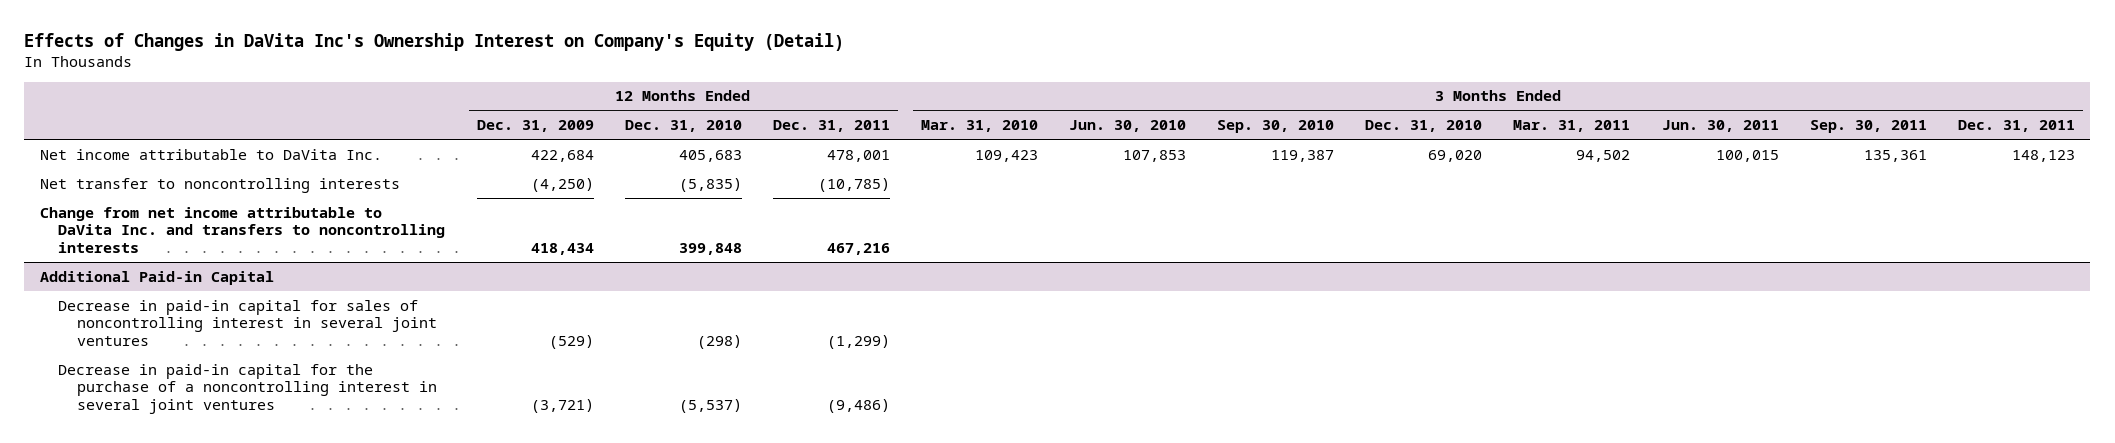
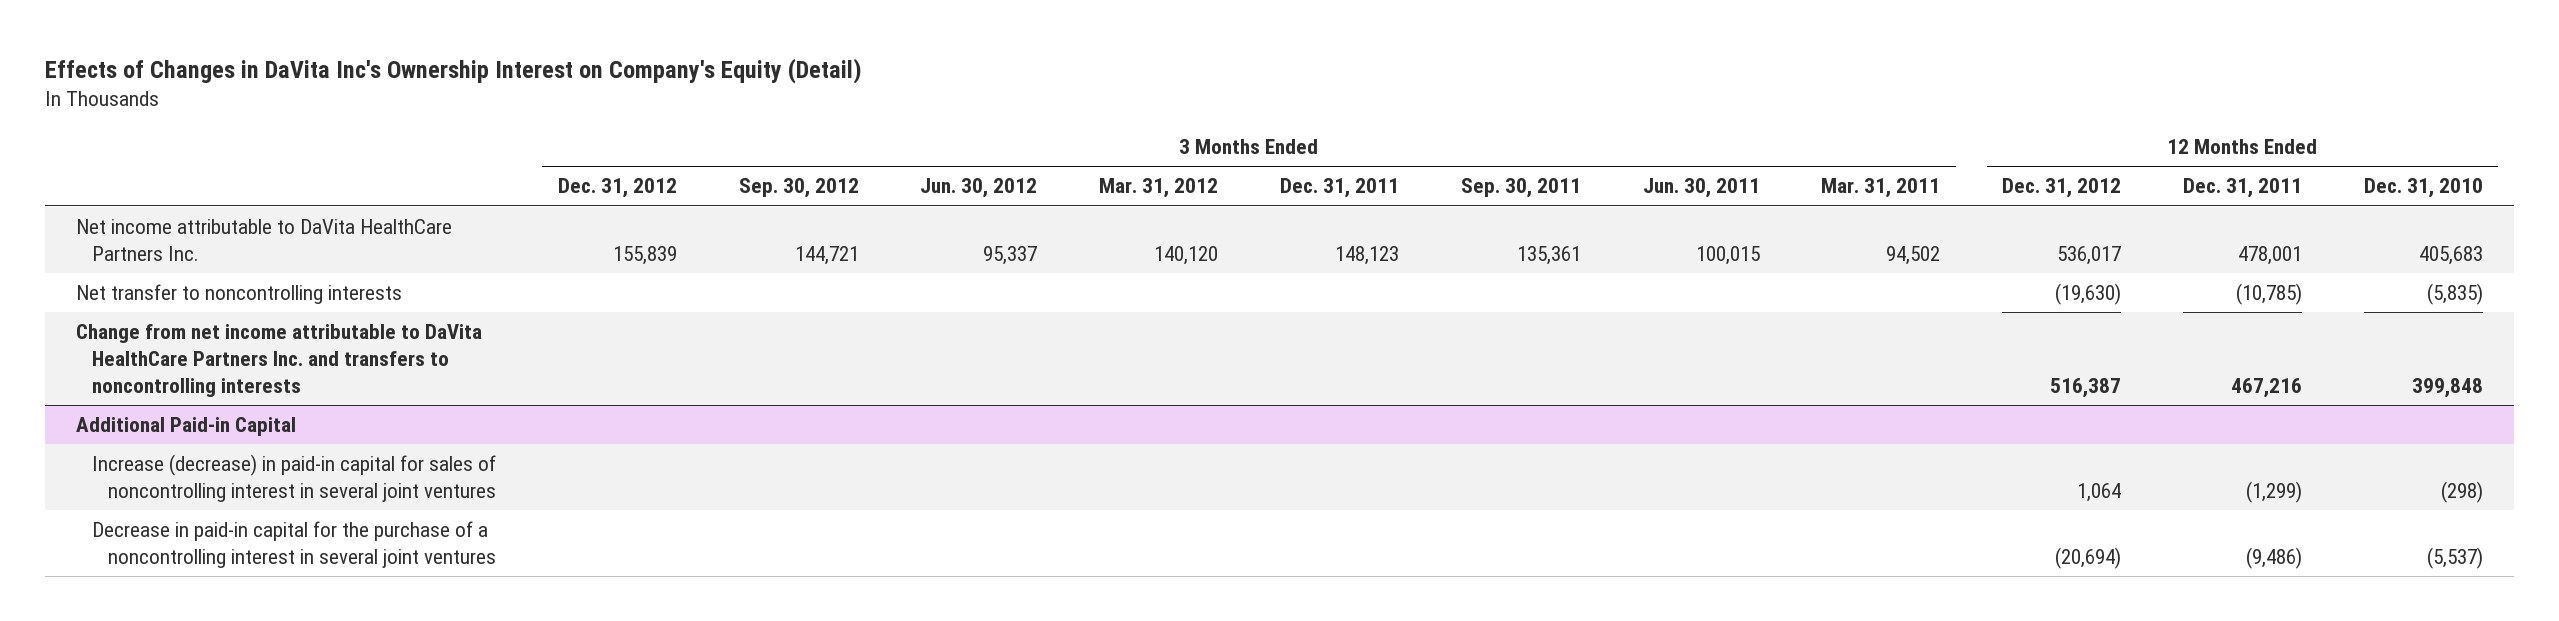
[476,120,594,133] Dec. 31, 2009 -> none
[920,120,1038,133] Mar. 31, 2010 -> none
[1069,120,1187,133] Jun. 30, 2010 -> none
[1217,120,1335,134] Sep. 30, 2010 -> none
[1365,120,1483,133] Dec. 31, 2010 -> none
none -> [557,178,677,199] Dec. 31, 2012
none -> [738,178,859,199] Sep. 30, 2012
none -> [920,178,1038,199] Jun. 30, 2012
none -> [1099,178,1219,199] Mar. 31, 2012
none -> [2002,178,2122,199] Dec. 31, 2012
[39,148,382,160] Net income attributable to DaVita Inc. -> [75,219,452,261] Net income attributable to DaVita HealthCare Partners Inc.
[39,206,446,253] Change from net income attributable to DaVita Inc. and transfers to noncontrolling interests -> [75,324,482,397] Change from net income attributable to DaVita HealthCare Partners Inc. and transfers to noncontrolling interests
[58,299,437,346] Decrease in paid-in capital for sales of noncontrolling interest in several joint ventures -> [91,454,496,502] Increase (decrease) in paid-in capital for sales of noncontrolling interest in several joint ventures

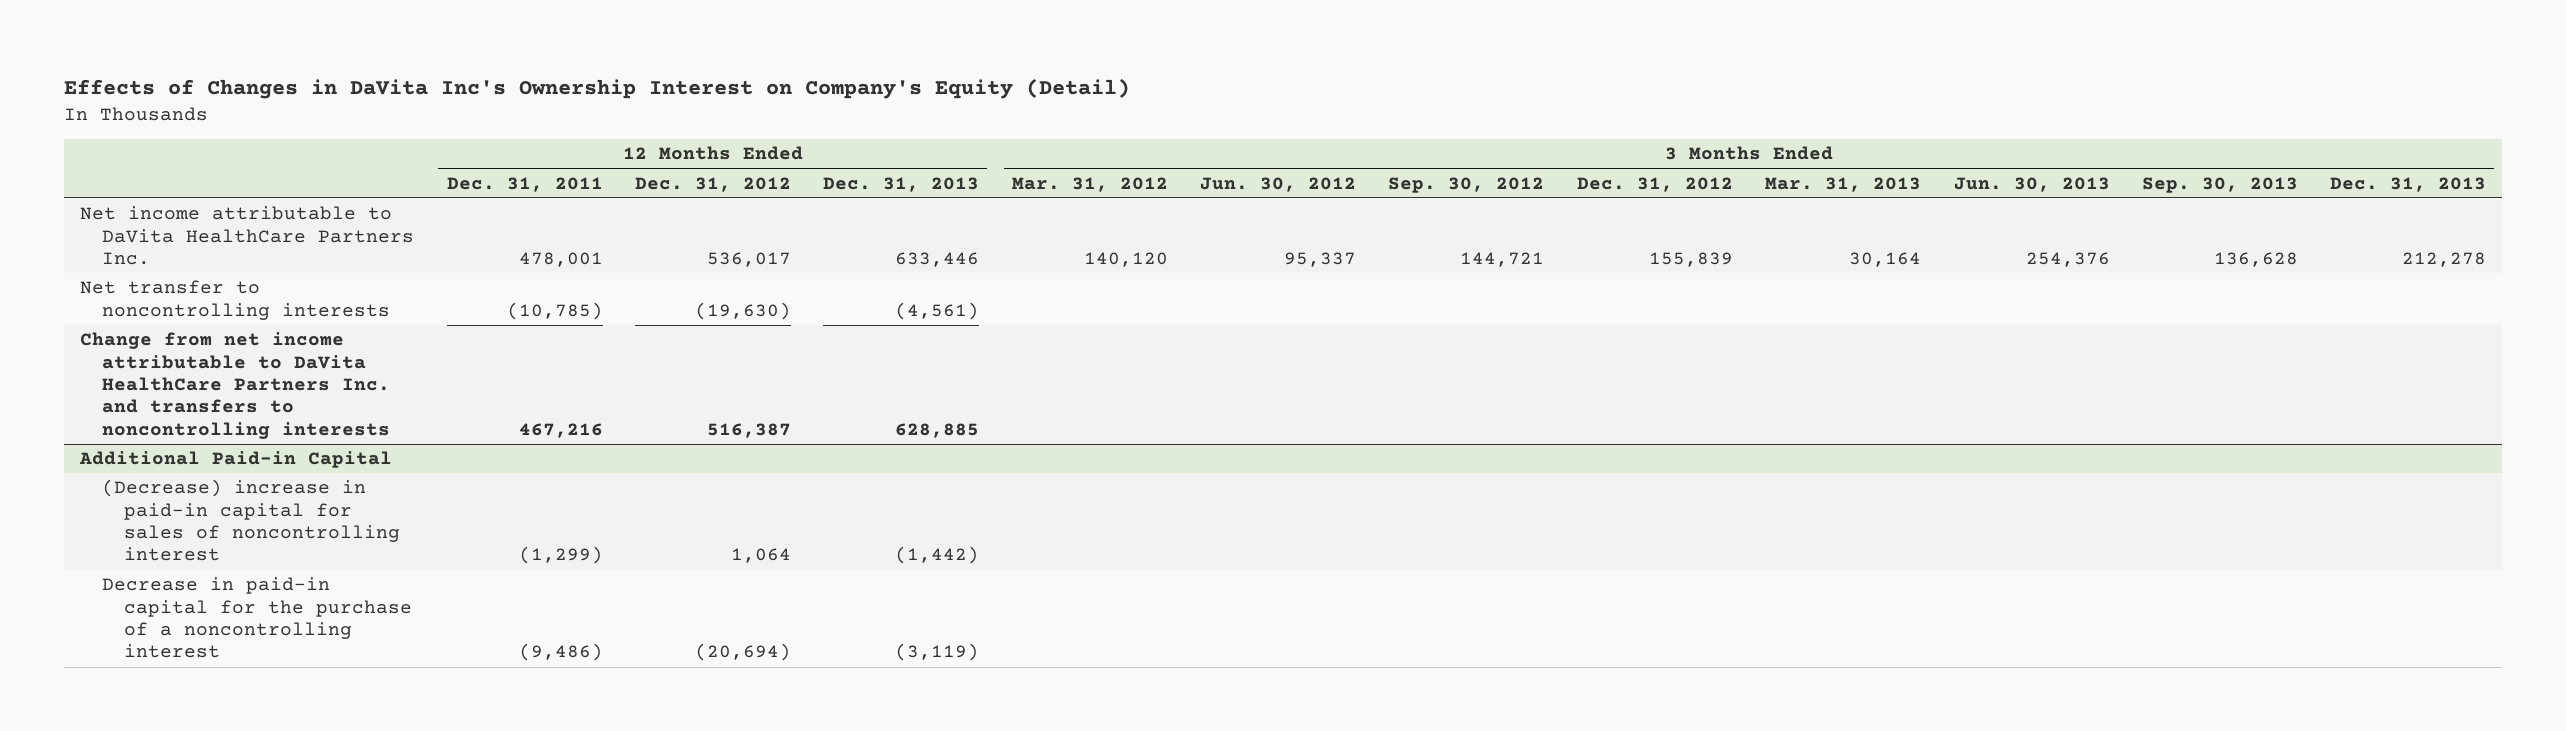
[1279,178,1399,199] Dec. 31, 2011 -> none
[1460,178,1581,199] Sep. 30, 2011 -> none
[1642,178,1760,199] Jun. 30, 2011 -> none
[1821,178,1941,199] Mar. 31, 2011 -> none
[2363,178,2483,199] Dec. 31, 2010 -> none
none -> [823,176,980,192] Dec. 31, 2013
none -> [1765,176,1922,192] Mar. 31, 2013
none -> [1953,176,2110,192] Jun. 30, 2013
none -> [2141,176,2298,193] Sep. 30, 2013
none -> [2330,176,2487,192] Dec. 31, 2013
[91,454,496,502] Increase (decrease) in paid-in capital for sales of noncontrolling interest in several joint ventures -> [102,479,401,562] (Decrease) increase in paid-in capital for sales of noncontrolling interest
[91,521,496,568] Decrease in paid-in capital for the purchase of a noncontrolling interest in several joint ventures -> [102,577,413,659] Decrease in paid-in capital for the purchase of a noncontrolling interest

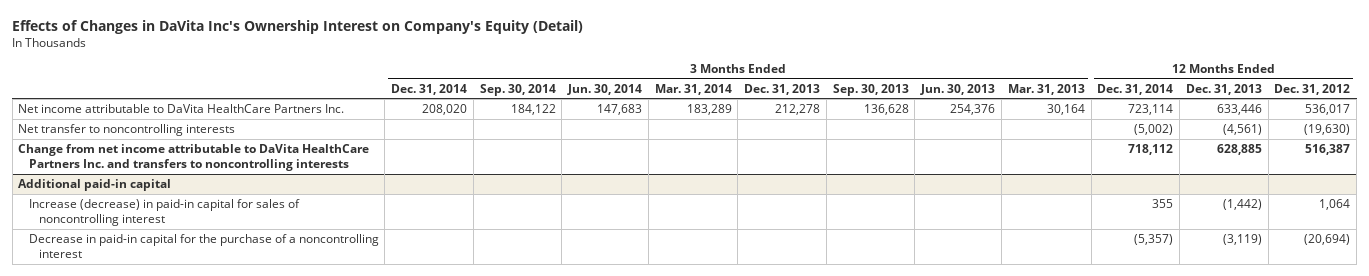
[446,176,603,192] Dec. 31, 2011 -> none
[1011,176,1168,192] Mar. 31, 2012 -> none
[1200,176,1357,192] Jun. 30, 2012 -> none
[1388,176,1545,193] Sep. 30, 2012 -> none
[1576,176,1733,192] Dec. 31, 2012 -> none
none -> [391,83,468,95] Dec. 31, 2014
none -> [479,83,556,96] Sep. 30, 2014
none -> [567,83,643,95] Jun. 30, 2014
none -> [654,83,732,95] Mar. 31, 2014
none -> [1097,83,1174,95] Dec. 31, 2014
[78,451,392,469] Additional Paid-in Capital -> [18,179,172,192] Additional paid-in capital
[102,479,401,562] (Decrease) increase in paid-in capital for sales of noncontrolling interest -> [28,199,300,227] Increase (decrease) in paid-in capital for sales of noncontrolling interest

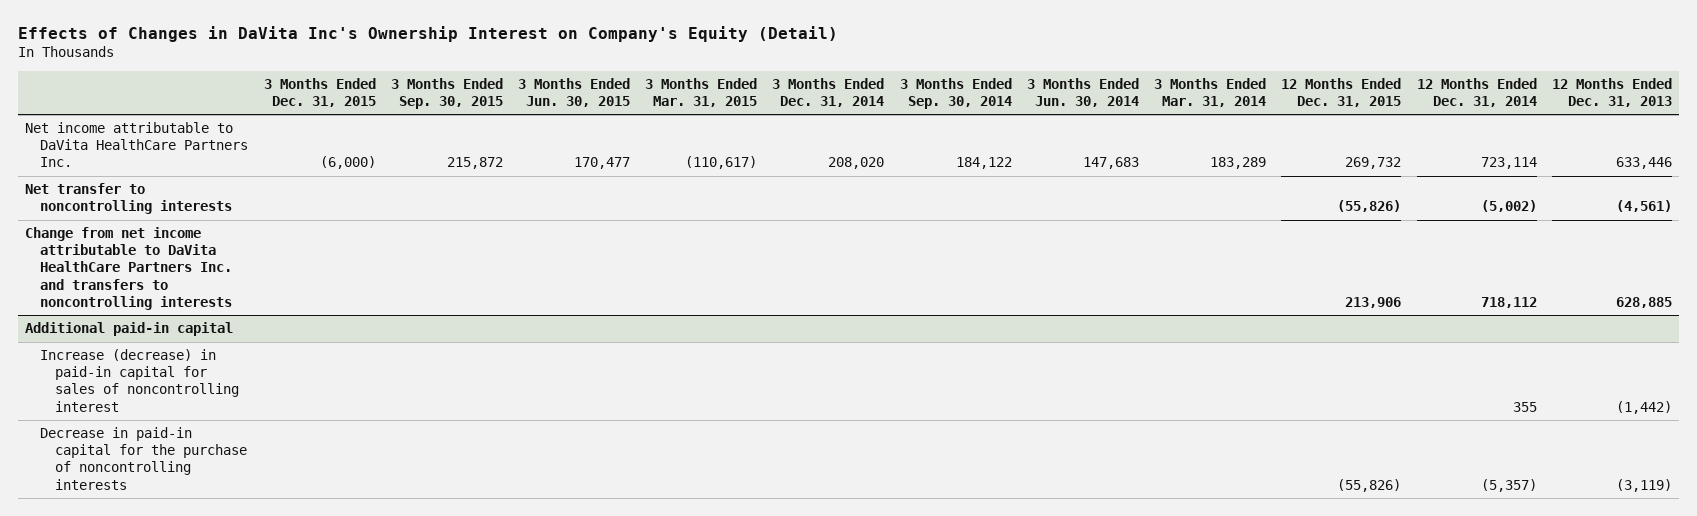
[744,83,821,95] Dec. 31, 2013 -> none
[832,83,909,96] Sep. 30, 2013 -> none
[920,83,996,95] Jun. 30, 2013 -> none
[1007,83,1085,95] Mar. 31, 2013 -> none
[1274,83,1351,95] Dec. 31, 2012 -> none
none -> [263,77,376,108] 3 Months Ended Dec. 31, 2015
none -> [390,77,503,110] 3 Months Ended Sep. 30, 2015
none -> [517,77,630,108] 3 Months Ended Jun. 30, 2015
none -> [645,77,758,108] 3 Months Ended Mar. 31, 2015
none -> [1281,77,1402,108] 12 Months Ended Dec. 31, 2015
[28,234,379,259] Decrease in paid-in capital for the purchase of a noncontrolling interest -> [40,427,248,490] Decrease in paid-in capital for the purchase of noncontrolling interests

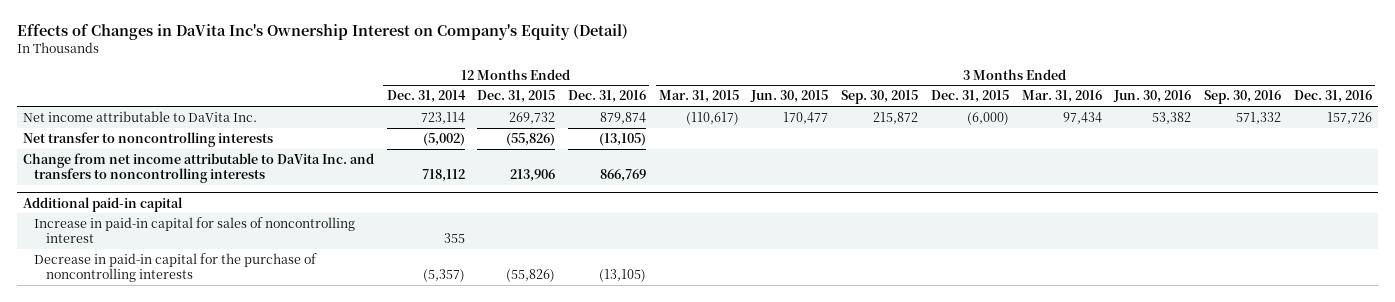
[772,77,885,108] 3 Months Ended Dec. 31, 2014 -> none
[899,77,1012,110] 3 Months Ended Sep. 30, 2014 -> none
[1026,77,1139,108] 3 Months Ended Jun. 30, 2014 -> none
[1154,77,1267,108] 3 Months Ended Mar. 31, 2014 -> none
[1551,77,1672,108] 12 Months Ended Dec. 31, 2013 -> none
none -> [568,90,647,104] Dec. 31, 2016
none -> [1021,90,1102,104] Mar. 31, 2016
none -> [1113,90,1192,104] Jun. 30, 2016
none -> [1204,90,1282,105] Sep. 30, 2016
none -> [1293,90,1372,104] Dec. 31, 2016
[25,122,249,168] Net income attributable to DaVita HealthCare Partners Inc. -> [22,110,257,122] Net income attributable to DaVita Inc.
[25,227,233,310] Change from net income attributable to DaVita HealthCare Partners Inc. and transfers to noncontrolling interests -> [22,152,374,184] Change from net income attributable to DaVita Inc. and transfers to noncontrolling interests
[40,349,240,412] Increase (decrease) in paid-in capital for sales of noncontrolling interest -> [34,216,356,244] Increase in paid-in capital for sales of noncontrolling interest

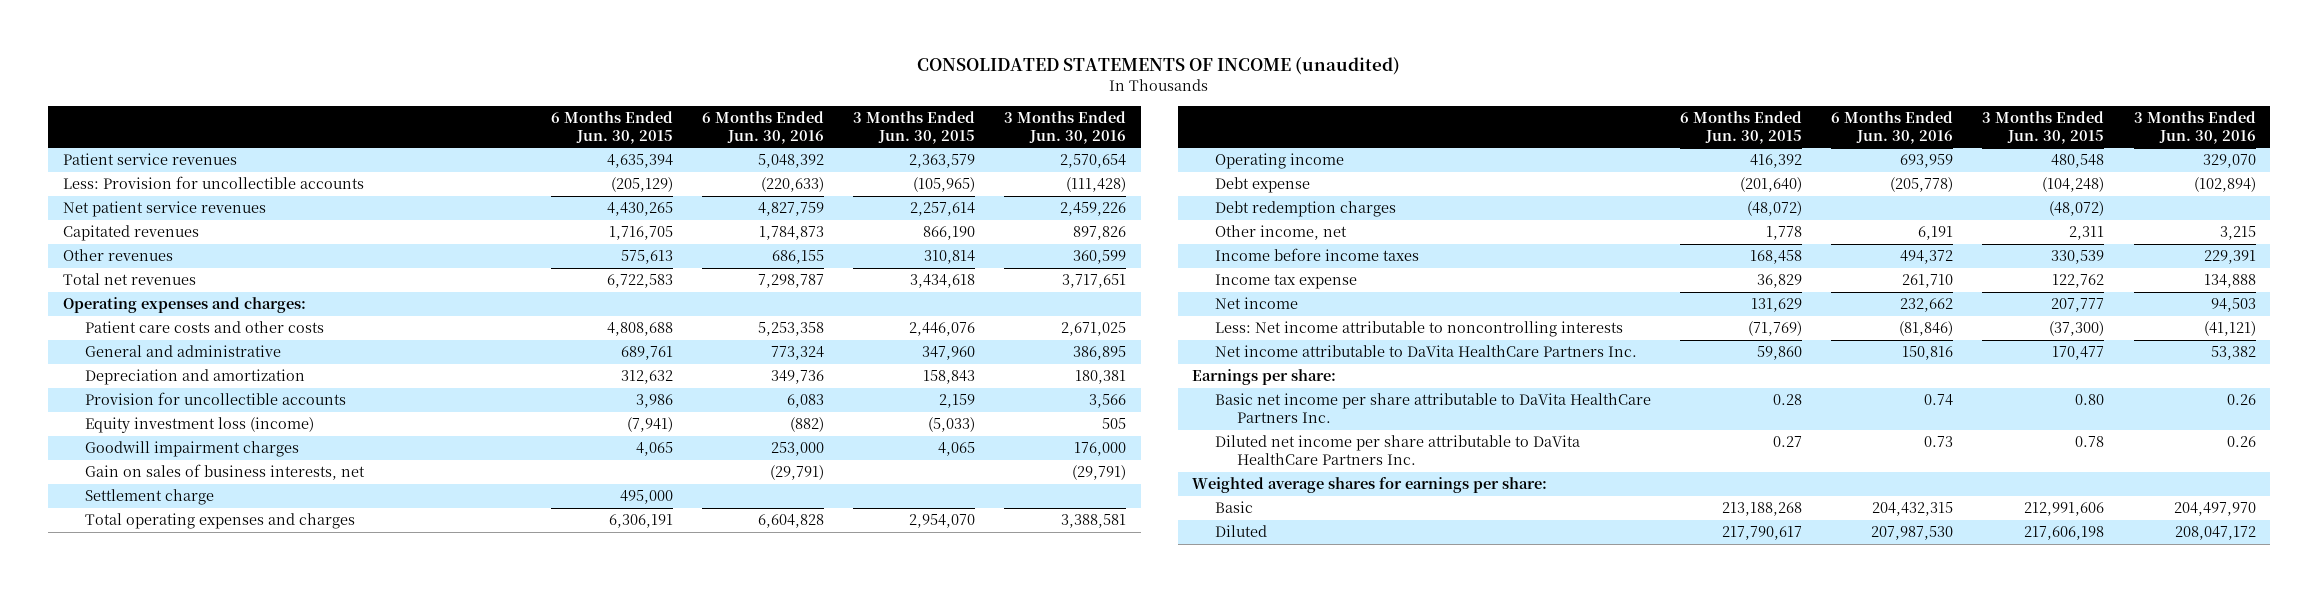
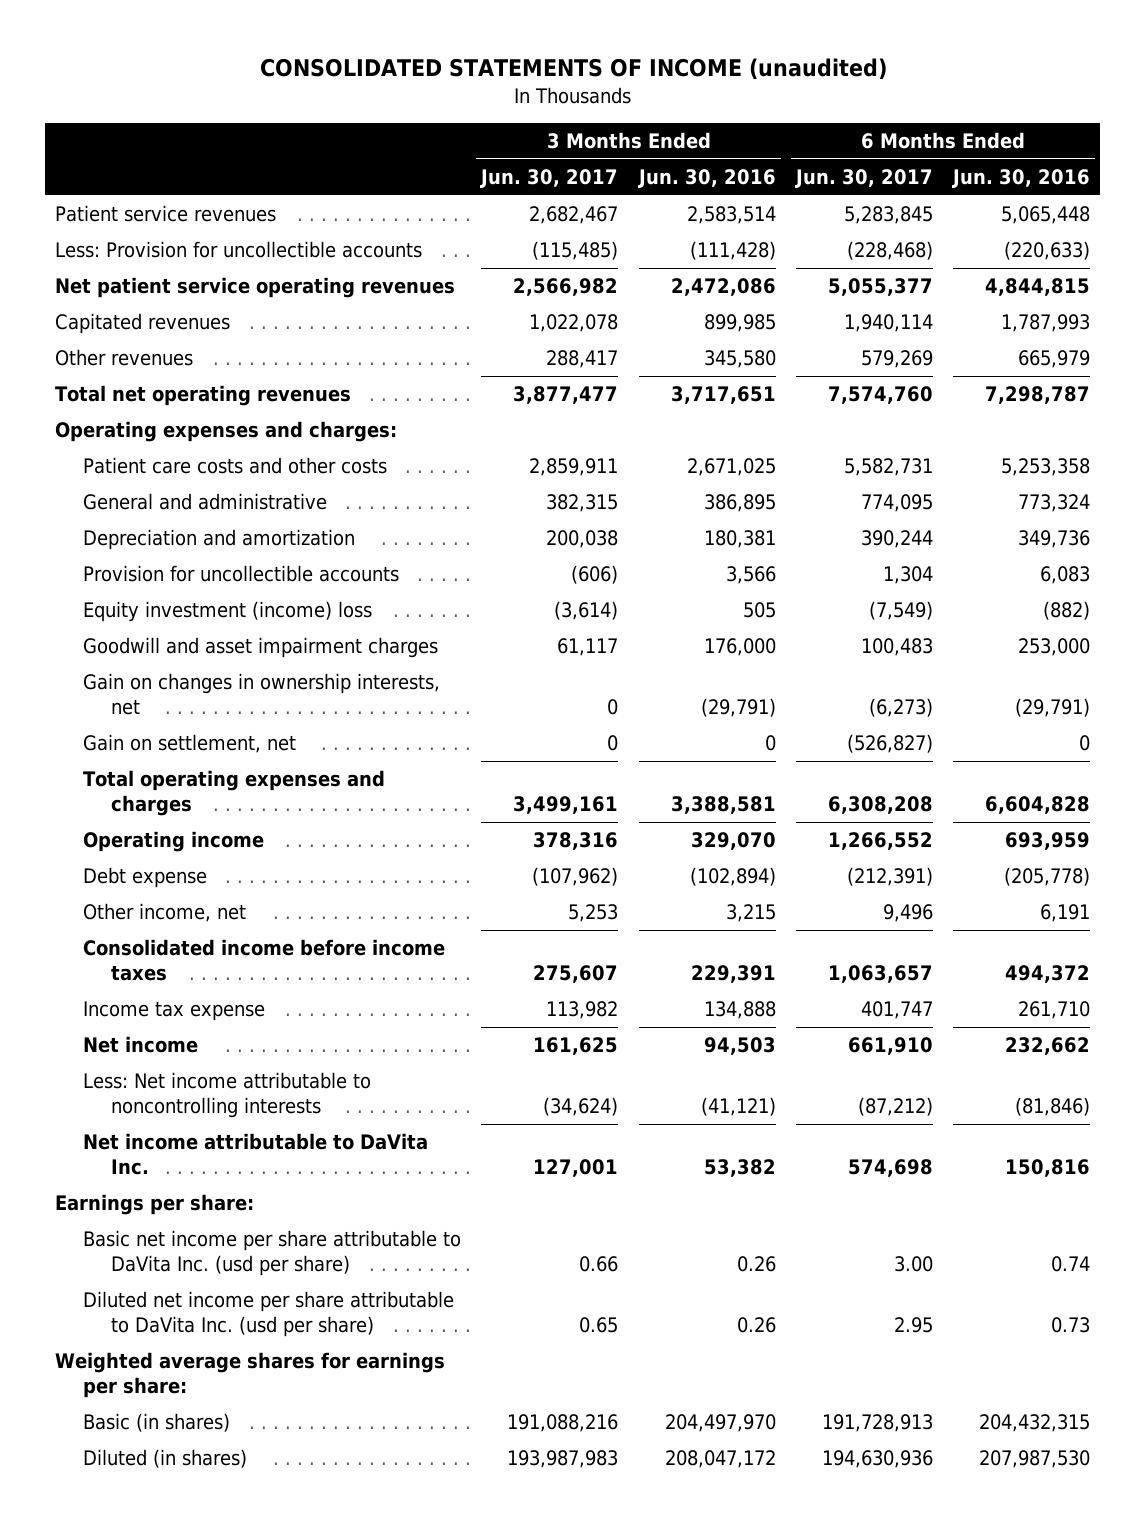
[550,110,673,144] 6 Months Ended Jun. 30, 2015 -> none
[853,110,976,144] 3 Months Ended Jun. 30, 2015 -> none
none -> [480,169,619,189] Jun. 30, 2017
none -> [794,169,933,189] Jun. 30, 2017
[757,154,824,169] 5,048,392 -> [1001,206,1091,225] 5,065,448
[1060,154,1127,169] 2,570,654 -> [686,206,776,225] 2,583,514
[62,201,266,218] Net patient service revenues -> [55,277,456,299] Net patient service operating revenues
[757,202,824,217] 4,827,759 -> [985,278,1091,297] 4,844,815
[1060,202,1127,217] 2,459,226 -> [670,278,776,297] 2,472,086
[758,226,824,241] 1,784,873 -> [1001,314,1091,333] 1,787,993
[1073,226,1127,241] 897,826 -> [703,314,776,333] 899,985
[771,250,824,265] 686,155 -> [1018,350,1091,369] 665,979
[1073,250,1127,265] 360,599 -> [703,350,776,369] 345,580
[62,273,196,286] Total net revenues -> [55,385,352,407] Total net operating revenues
[85,489,215,506] Settlement charge -> none
[85,417,315,434] Equity investment loss (income) -> [83,601,373,623] Equity investment (income) loss
[85,441,300,458] Goodwill impairment charges -> [83,637,439,659] Goodwill and asset impairment charges
[85,464,366,481] Gain on sales of business interests, net -> [83,673,441,715] Gain on changes in ownership interests, net
none -> [83,734,297,754] Gain on settlement, net
[1214,201,1396,218] Debt redemption charges -> none
[1214,248,1419,262] Income before income taxes -> [83,939,446,981] Consolidated income before income taxes
[1214,345,1637,358] Net income attributable to DaVita HealthCare Partners Inc. -> [83,1133,429,1175] Net income attributable to DaVita Inc.
[1214,393,1651,424] Basic net income per share attributable to DaVita HealthCare Partners Inc. -> [83,1230,462,1276] Basic net income per share attributable to DaVita Inc. (usd per share)
[1214,435,1580,466] Diluted net income per share attributable to DaVita HealthCare Partners Inc. -> [83,1291,455,1337] Diluted net income per share attributable to DaVita Inc. (usd per share)
[1214,501,1253,514] Basic -> [83,1413,231,1433] Basic (in shares)
[1214,525,1267,538] Diluted -> [83,1449,248,1469] Diluted (in shares)

